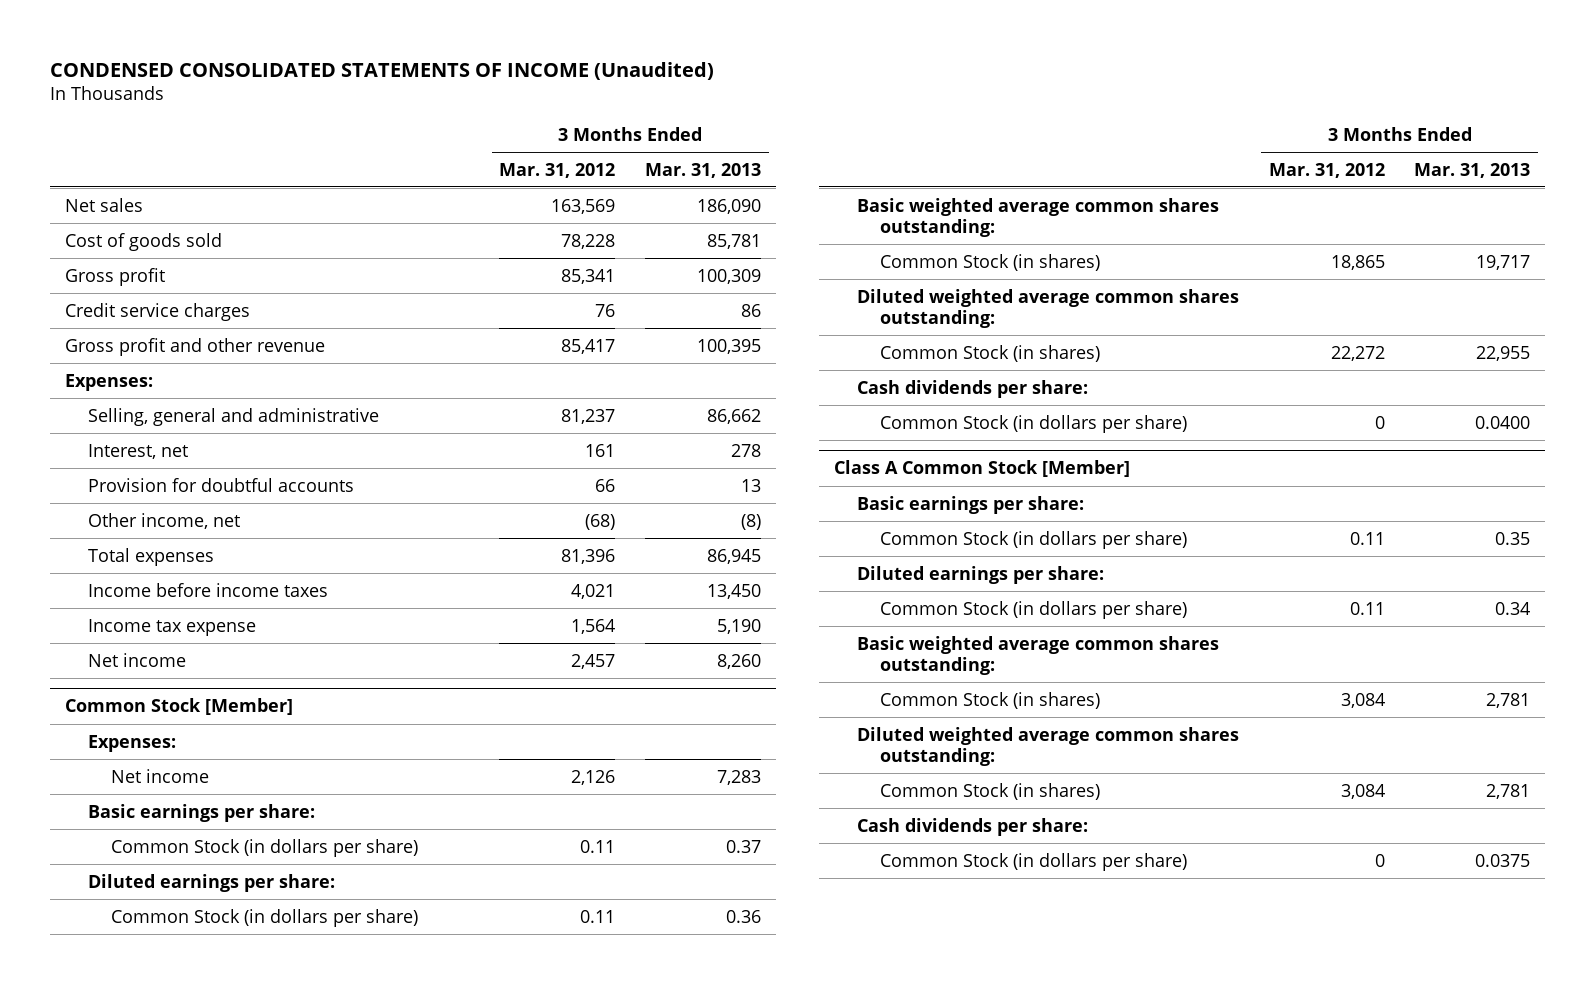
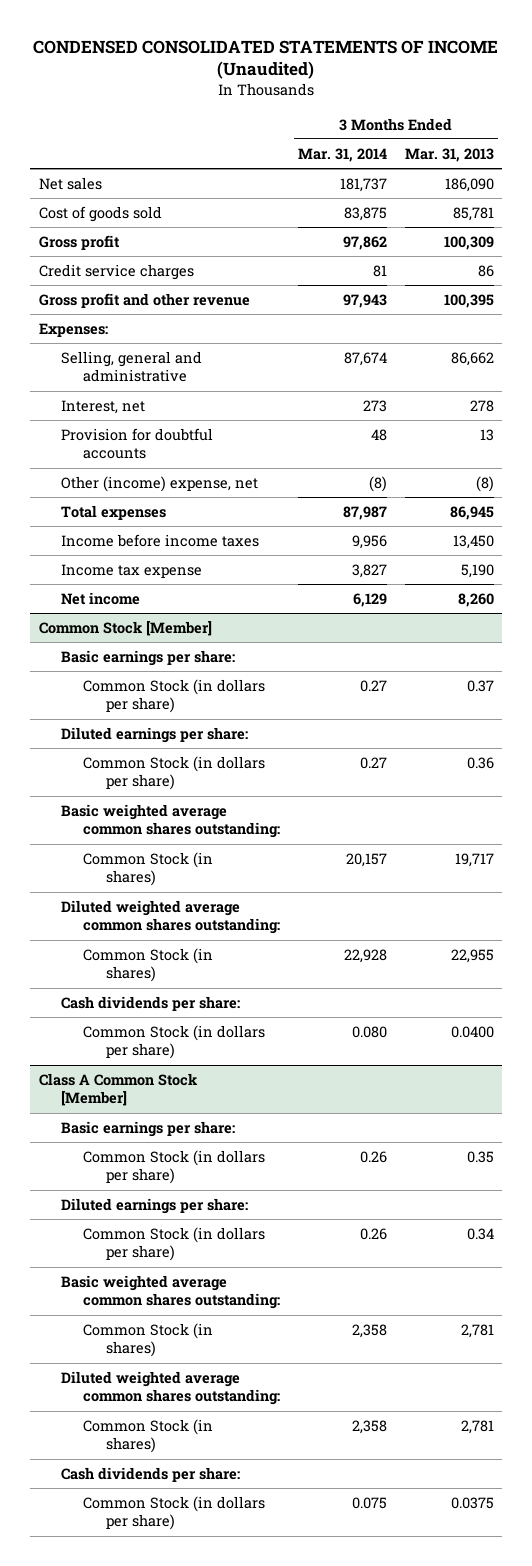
[499,162,616,178] Mar. 31, 2012 -> none
none -> [297,147,387,162] Mar. 31, 2014
[87,512,240,529] Other income, net -> [60,475,258,492] Other (income) expense, net
[87,734,176,752] Expenses: -> none
[110,768,209,783] Net income -> none

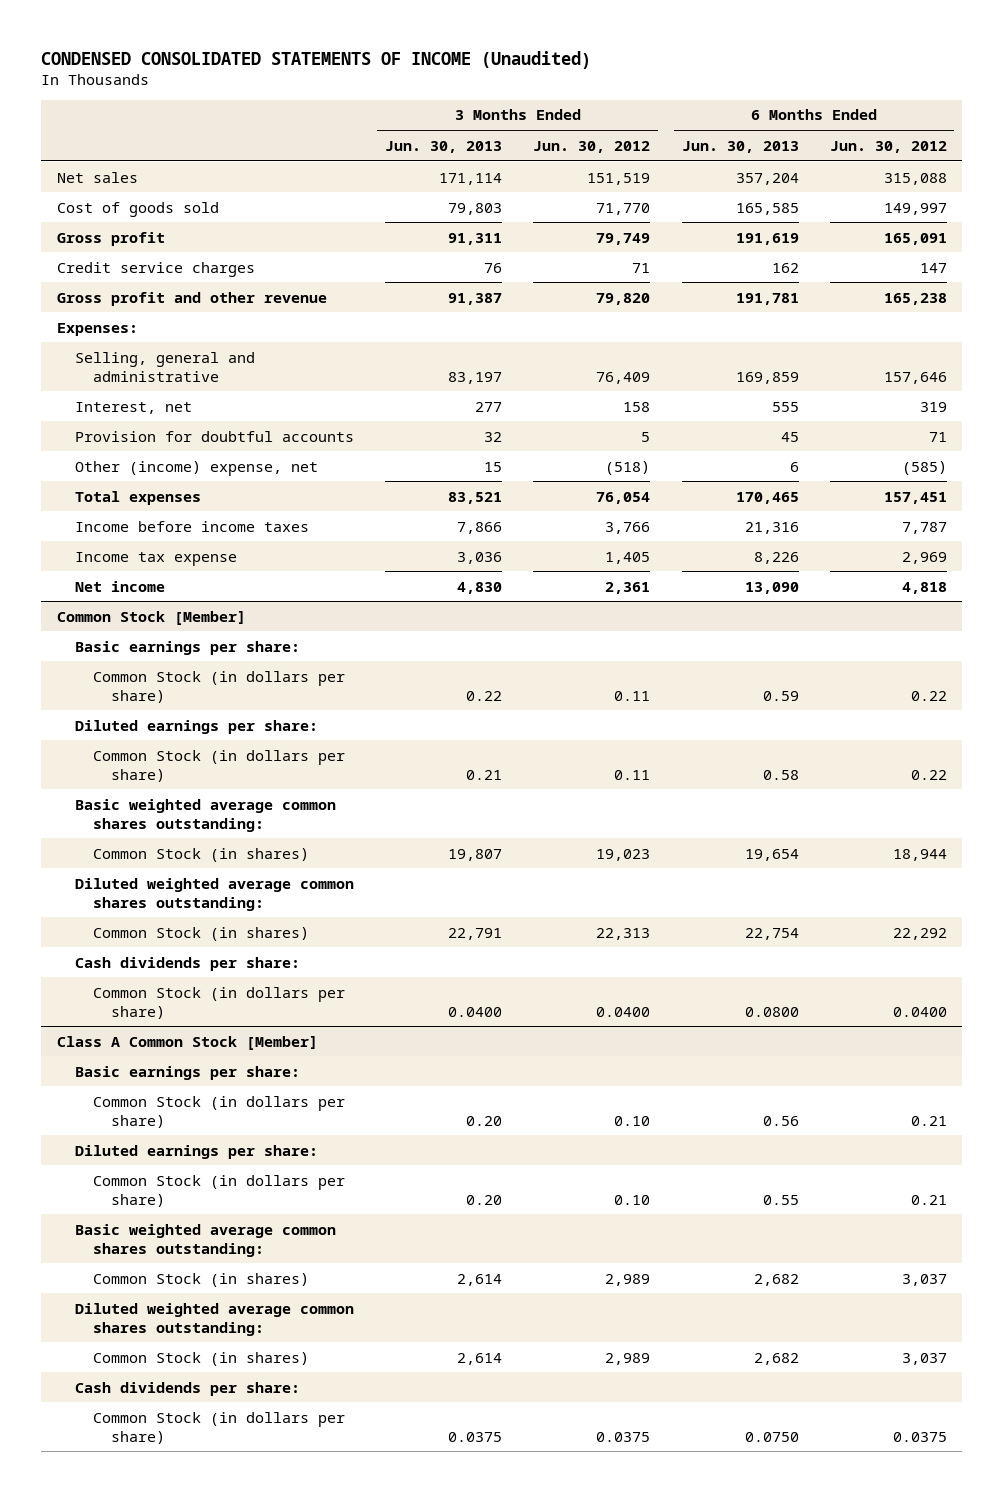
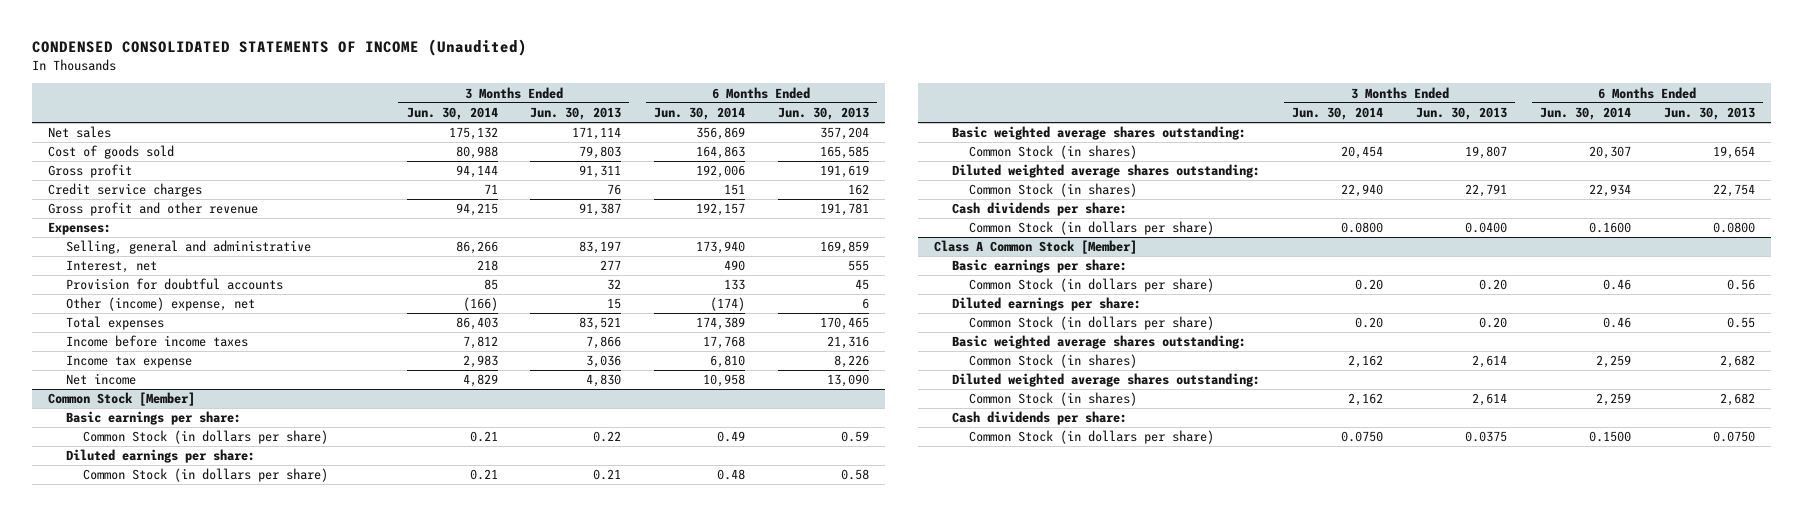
[533,140,651,153] Jun. 30, 2012 -> none
[829,140,947,153] Jun. 30, 2012 -> none
none -> [406,106,498,120] Jun. 30, 2014
none -> [653,106,745,120] Jun. 30, 2014
[75,798,337,832] Basic weighted average common shares outstanding: -> [951,126,1246,141] Basic weighted average shares outstanding:
[75,877,355,911] Diluted weighted average common shares outstanding: -> [951,164,1260,179] Diluted weighted average shares outstanding:
[75,1223,337,1257] Basic weighted average common shares outstanding: -> [951,335,1246,350] Basic weighted average shares outstanding:
[75,1302,355,1336] Diluted weighted average common shares outstanding: -> [951,373,1260,388] Diluted weighted average shares outstanding:

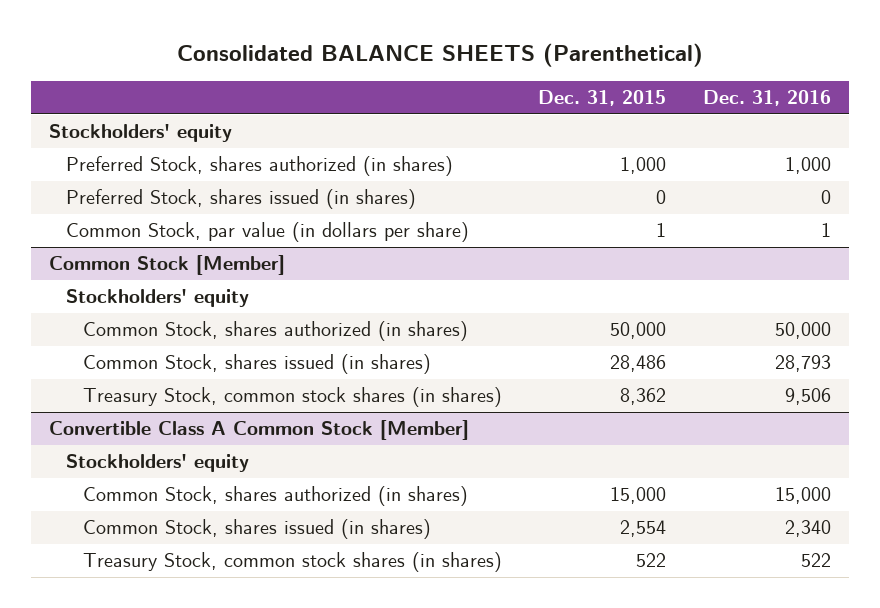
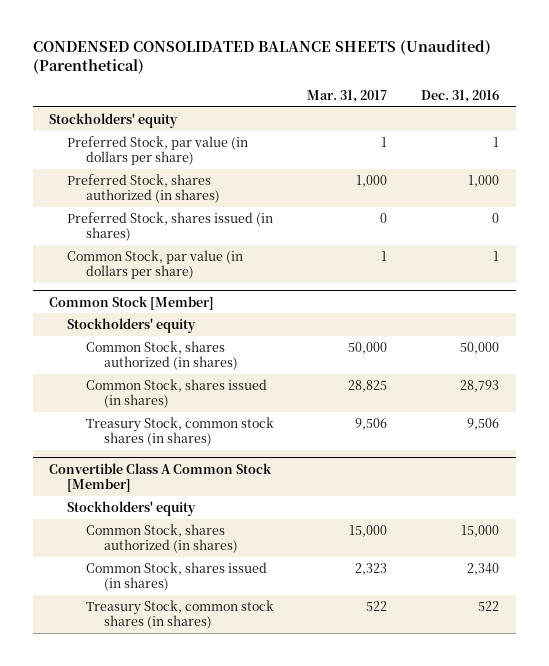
[176,43,703,68] Consolidated BALANCE SHEETS (Parenthetical) -> [32,39,491,75] CONDENSED CONSOLIDATED BALANCE SHEETS (Unaudited) (Parenthetical)
[538,90,667,107] Dec. 31, 2015 -> none
none -> [307,89,388,103] Mar. 31, 2017
none -> [67,135,249,166] Preferred Stock, par value (in dollars per share)

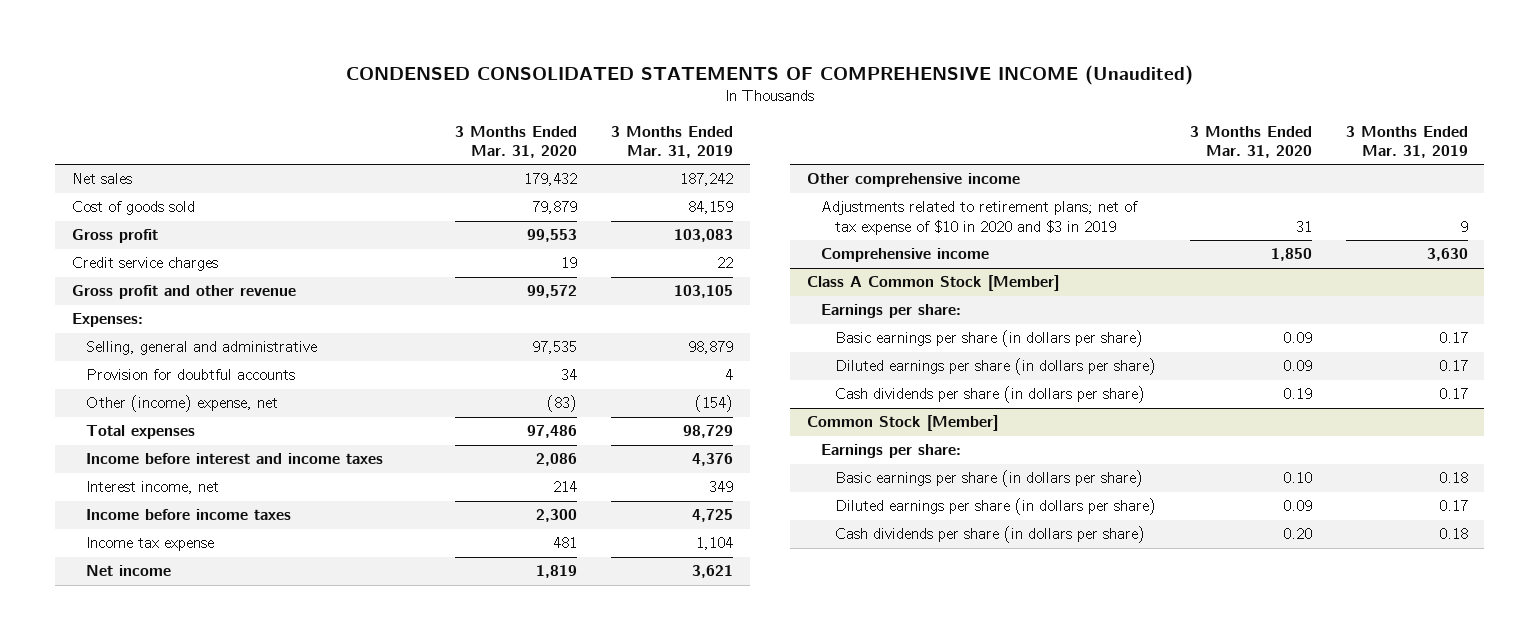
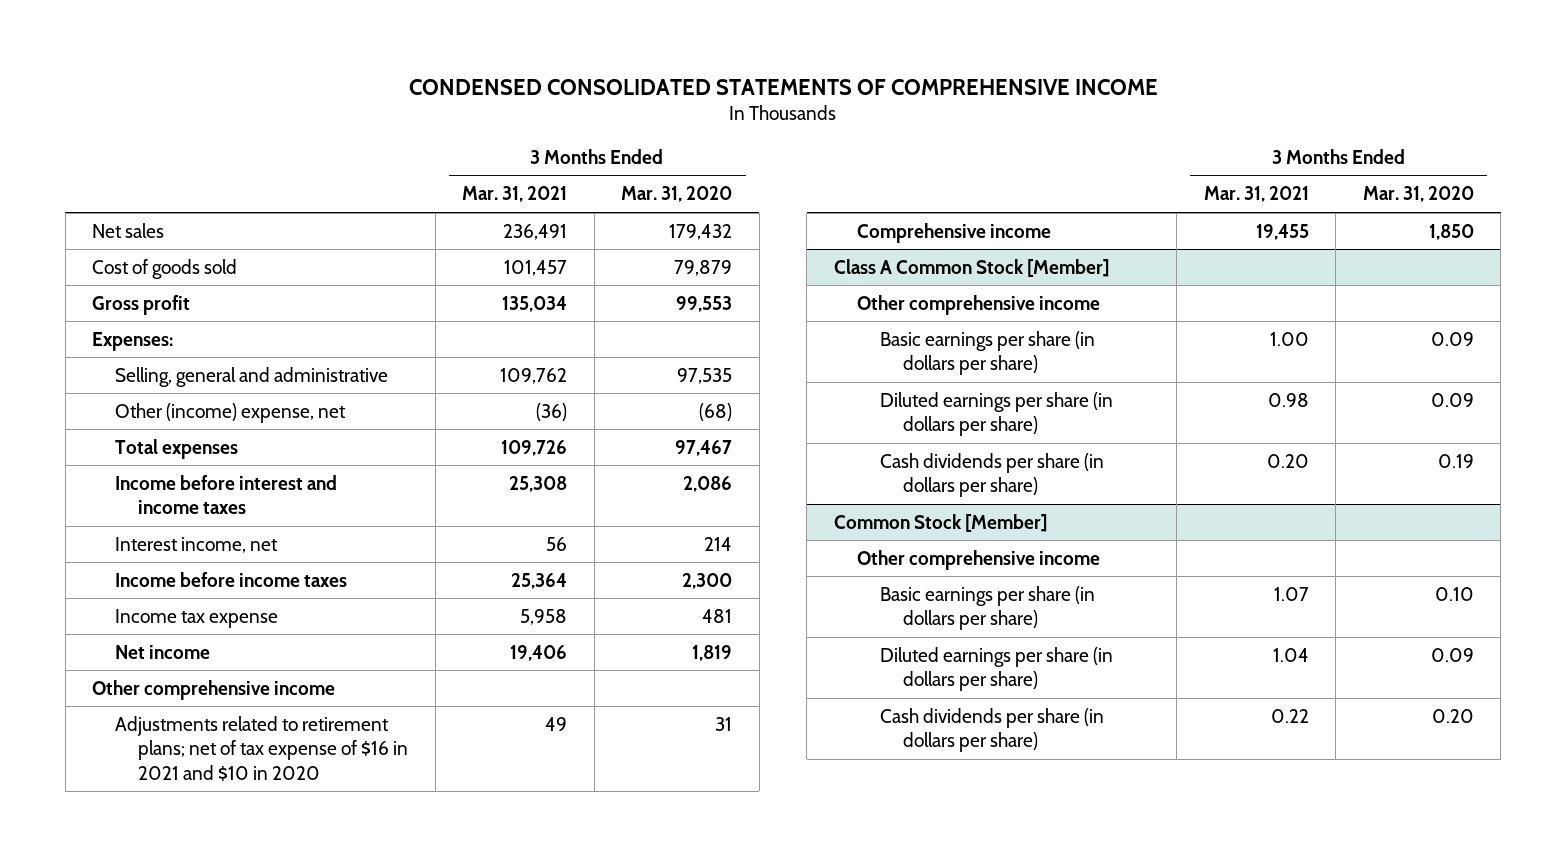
[345,64,1193,85] CONDENSED CONSOLIDATED STATEMENTS OF COMPREHENSIVE INCOME (Unaudited) -> [409,78,1159,95] CONDENSED CONSOLIDATED STATEMENTS OF COMPREHENSIVE INCOME
[611,125,734,158] 3 Months Ended Mar. 31, 2019 -> none
none -> [462,186,568,203] Mar. 31, 2021
[72,257,219,272] Credit service charges -> none
[72,285,297,300] Gross profit and other revenue -> none
[86,369,296,381] Provision for doubtful accounts -> none
[547,395,578,413] (83) -> [699,402,733,421] (68)
[527,425,578,439] 97,486 -> [675,439,733,456] 97,467
[820,201,1138,235] Adjustments related to retirement plans; net of tax expense of $10 in 2020 and $3 in 2019 -> [115,715,409,781] Adjustments related to retirement plans; net of tax expense of $16 in 2021 and $10 in 2020
[820,304,961,319] Earnings per share: -> none
none -> [856,294,1100,315] Other comprehensive income
[820,444,961,459] Earnings per share: -> none
none -> [856,549,1100,570] Other comprehensive income

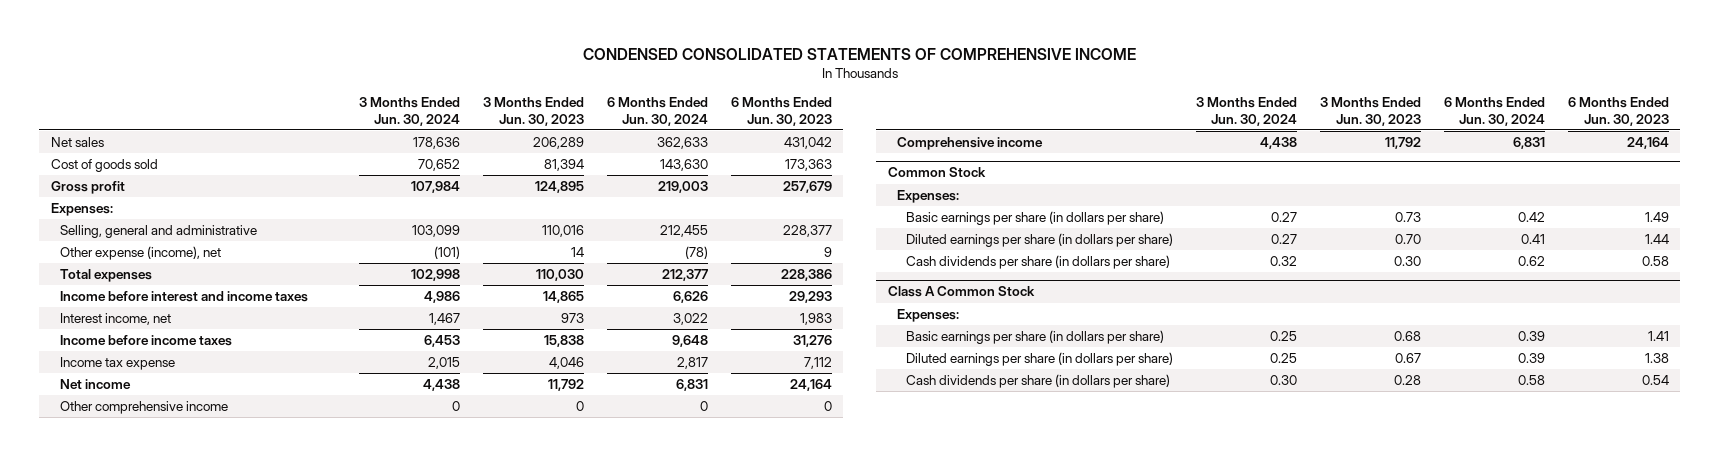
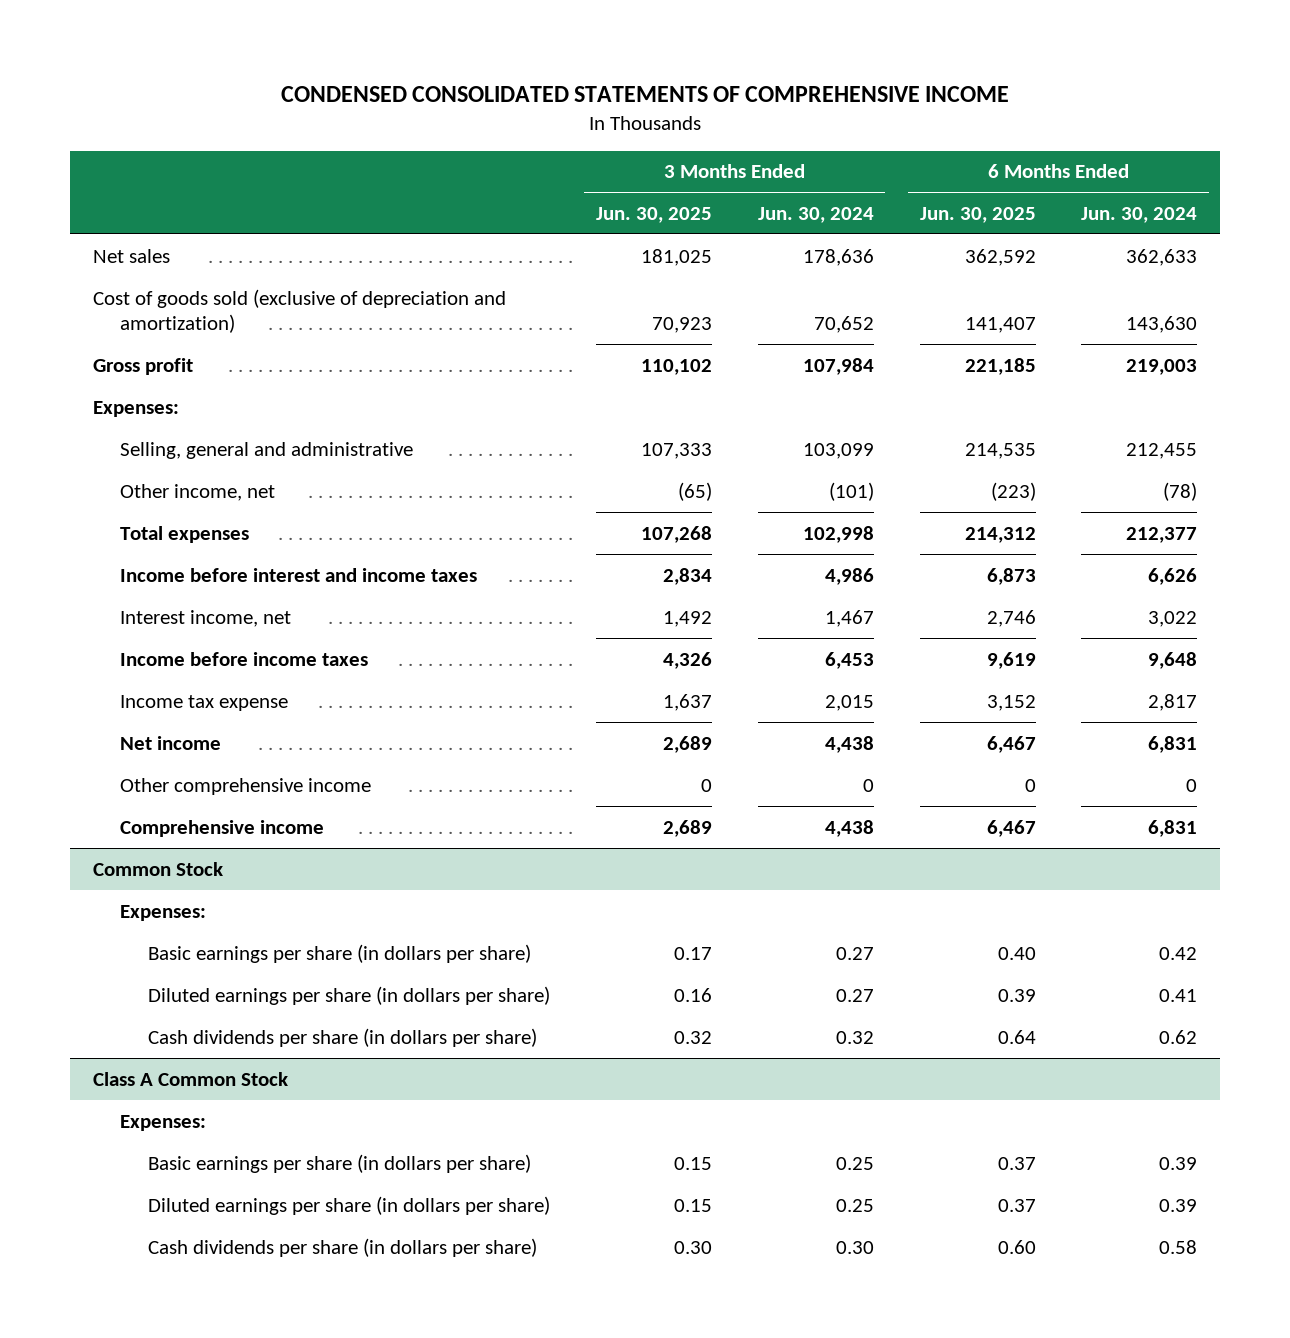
[483,97,585,126] 3 Months Ended Jun. 30, 2023 -> none
[730,97,832,126] 6 Months Ended Jun. 30, 2023 -> none
none -> [595,206,712,223] Jun. 30, 2025
none -> [919,206,1036,223] Jun. 30, 2025
[50,159,158,173] Cost of goods sold -> [92,288,506,334] Cost of goods sold (exclusive of depreciation and amortization)
[60,246,222,261] Other expense (income), net -> [120,483,276,501] Other income, net

